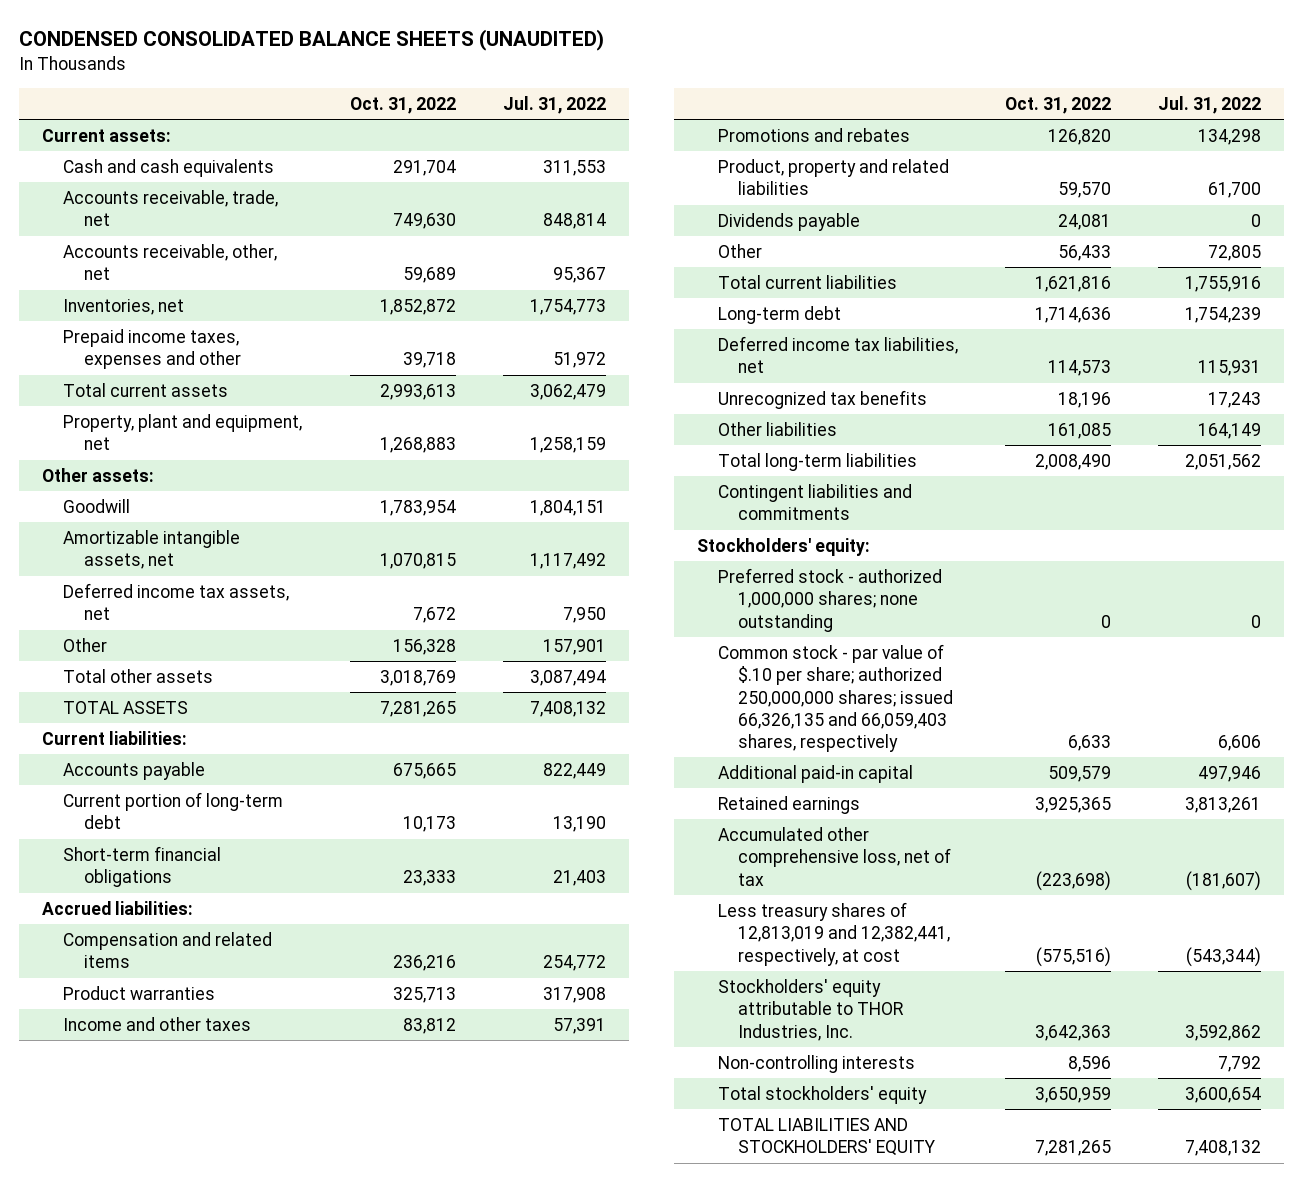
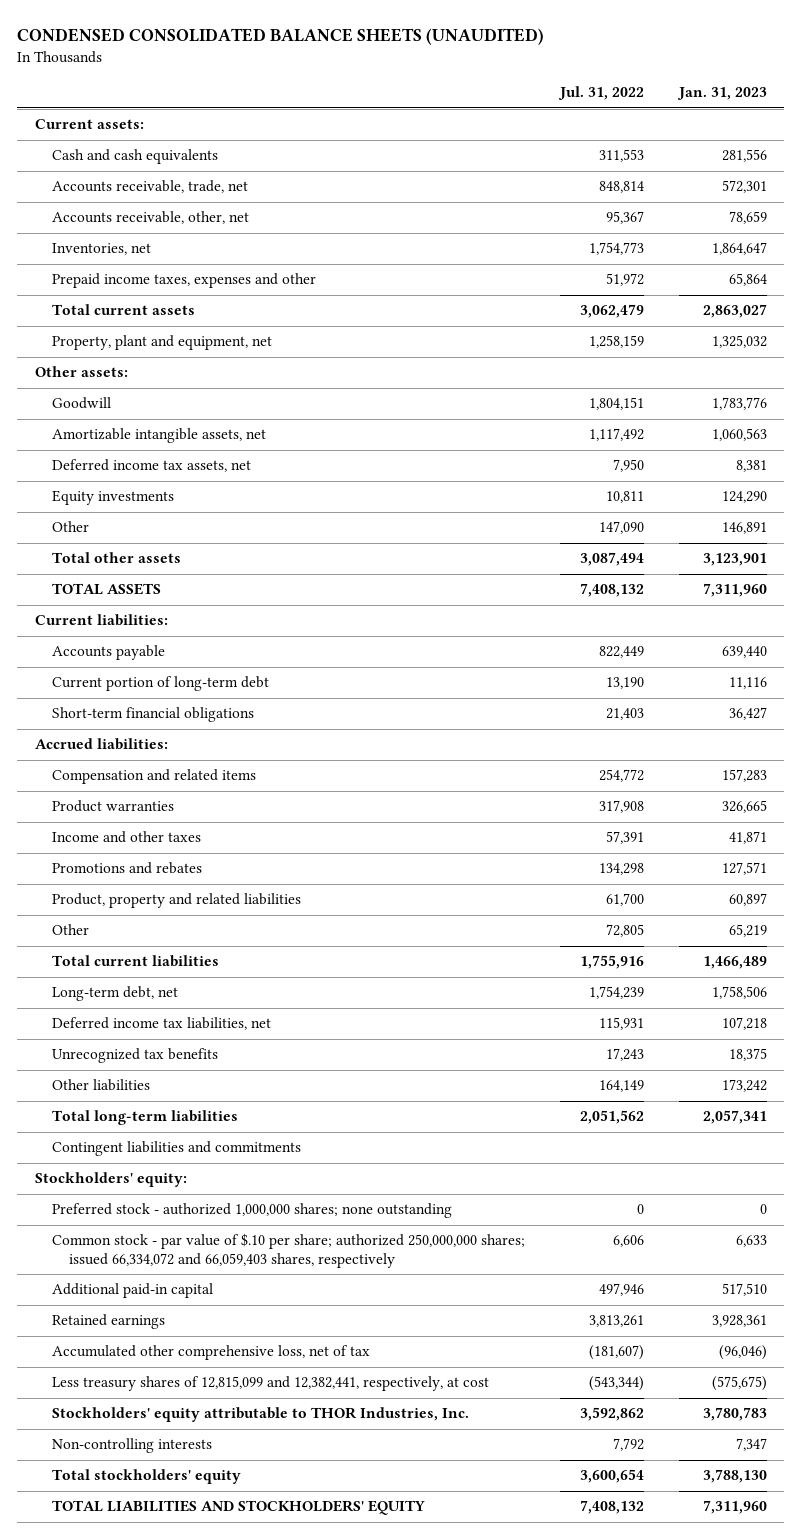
[349,96,456,114] Oct. 31, 2022 -> none
none -> [676,87,767,101] Jan. 31, 2023
none -> [51,490,174,506] Equity investments
[542,638,606,655] 157,901 -> [598,521,644,535] 147,090
[717,212,860,231] Dividends payable -> none
[717,305,841,324] Long-term debt -> [51,986,178,1002] Long-term debt, net
[717,643,954,753] Common stock - par value of $.10 per share; authorized 250,000,000 shares; issued 66,326,135 and 66,059,403 shares, respectively -> [51,1233,525,1268] Common stock - par value of $.10 per share; authorized 250,000,000 shares; issued 66,334,072 and 66,059,403 shares, respectively
[717,901,951,966] Less treasury shares of 12,813,019 and 12,382,441, respectively, at cost -> [51,1376,489,1392] Less treasury shares of 12,815,099 and 12,382,441, respectively, at cost

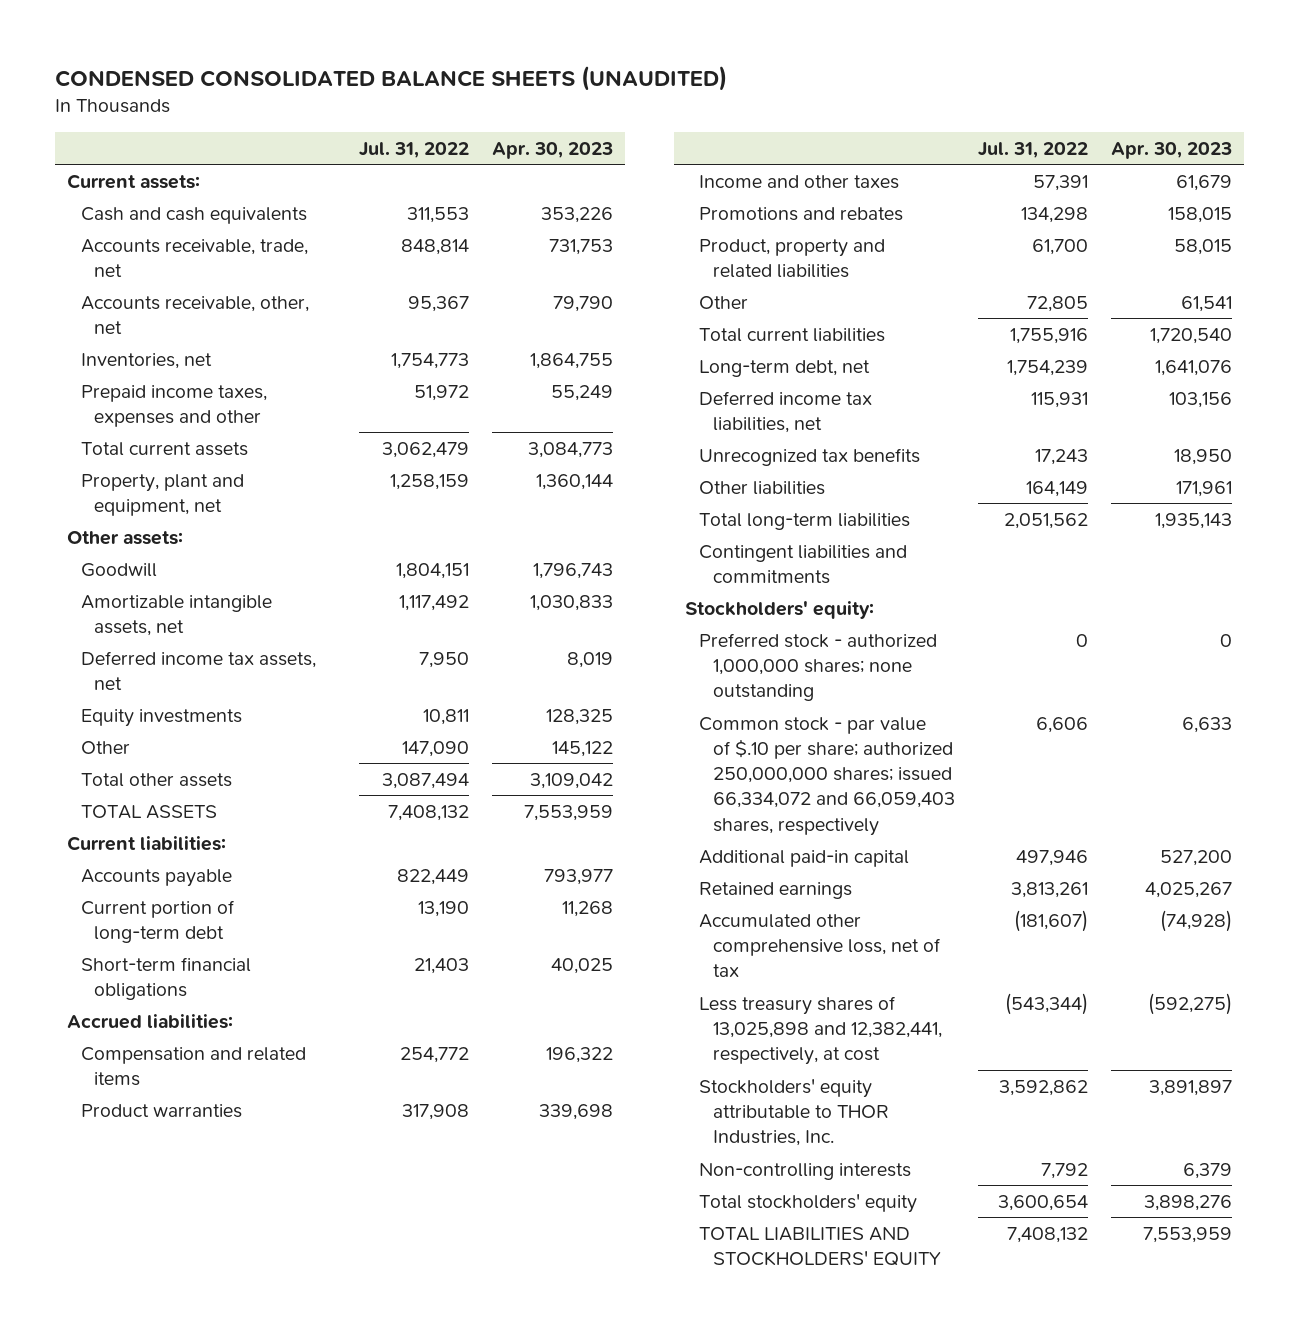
[676,87,767,101] Jan. 31, 2023 -> none
none -> [492,141,614,159] Apr. 30, 2023
[51,1376,489,1392] Less treasury shares of 12,815,099 and 12,382,441, respectively, at cost -> [699,995,943,1066] Less treasury shares of 13,025,898 and 12,382,441, respectively, at cost

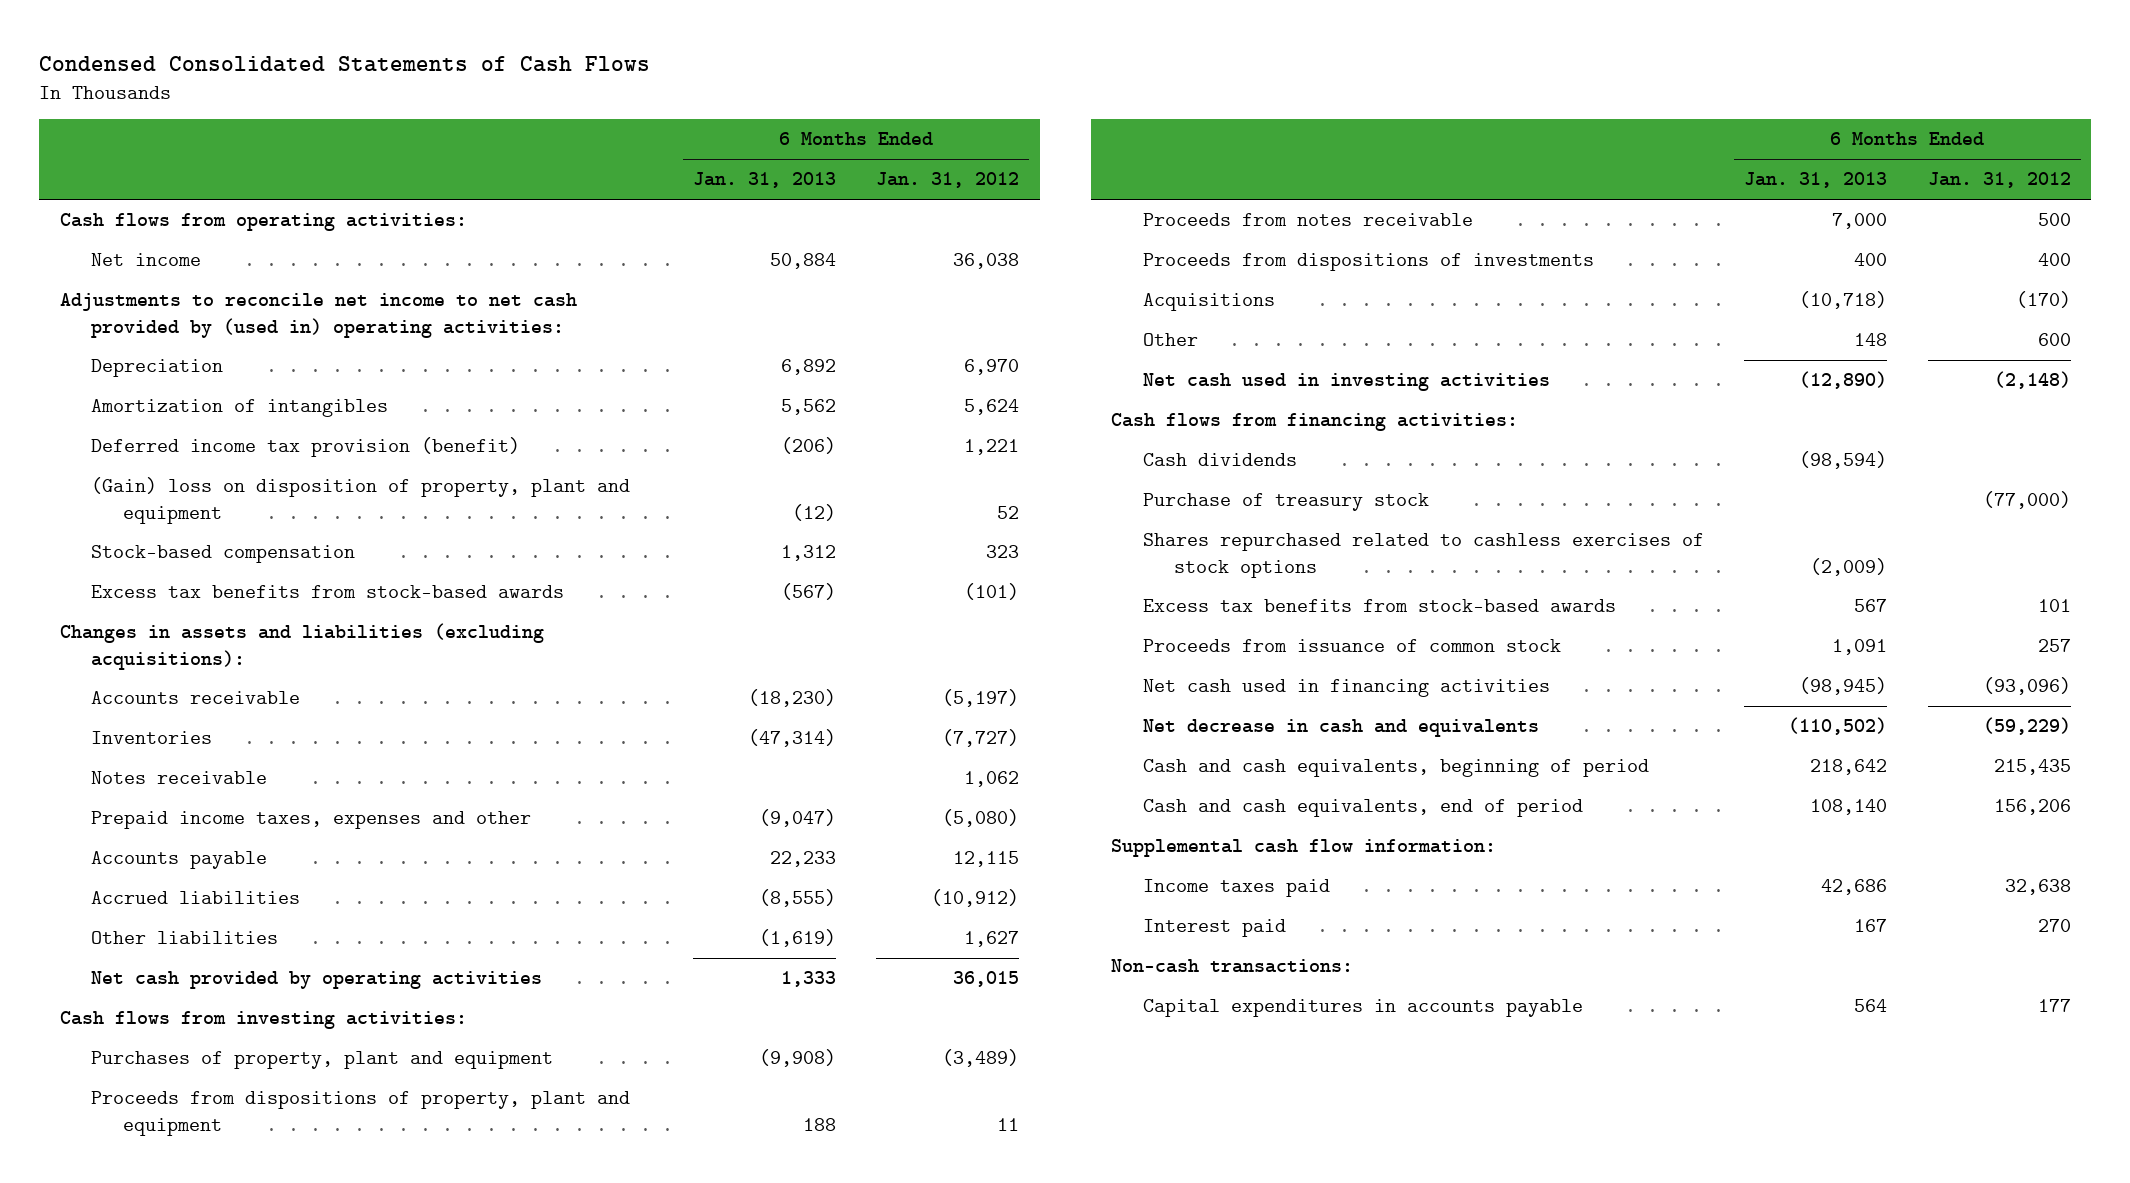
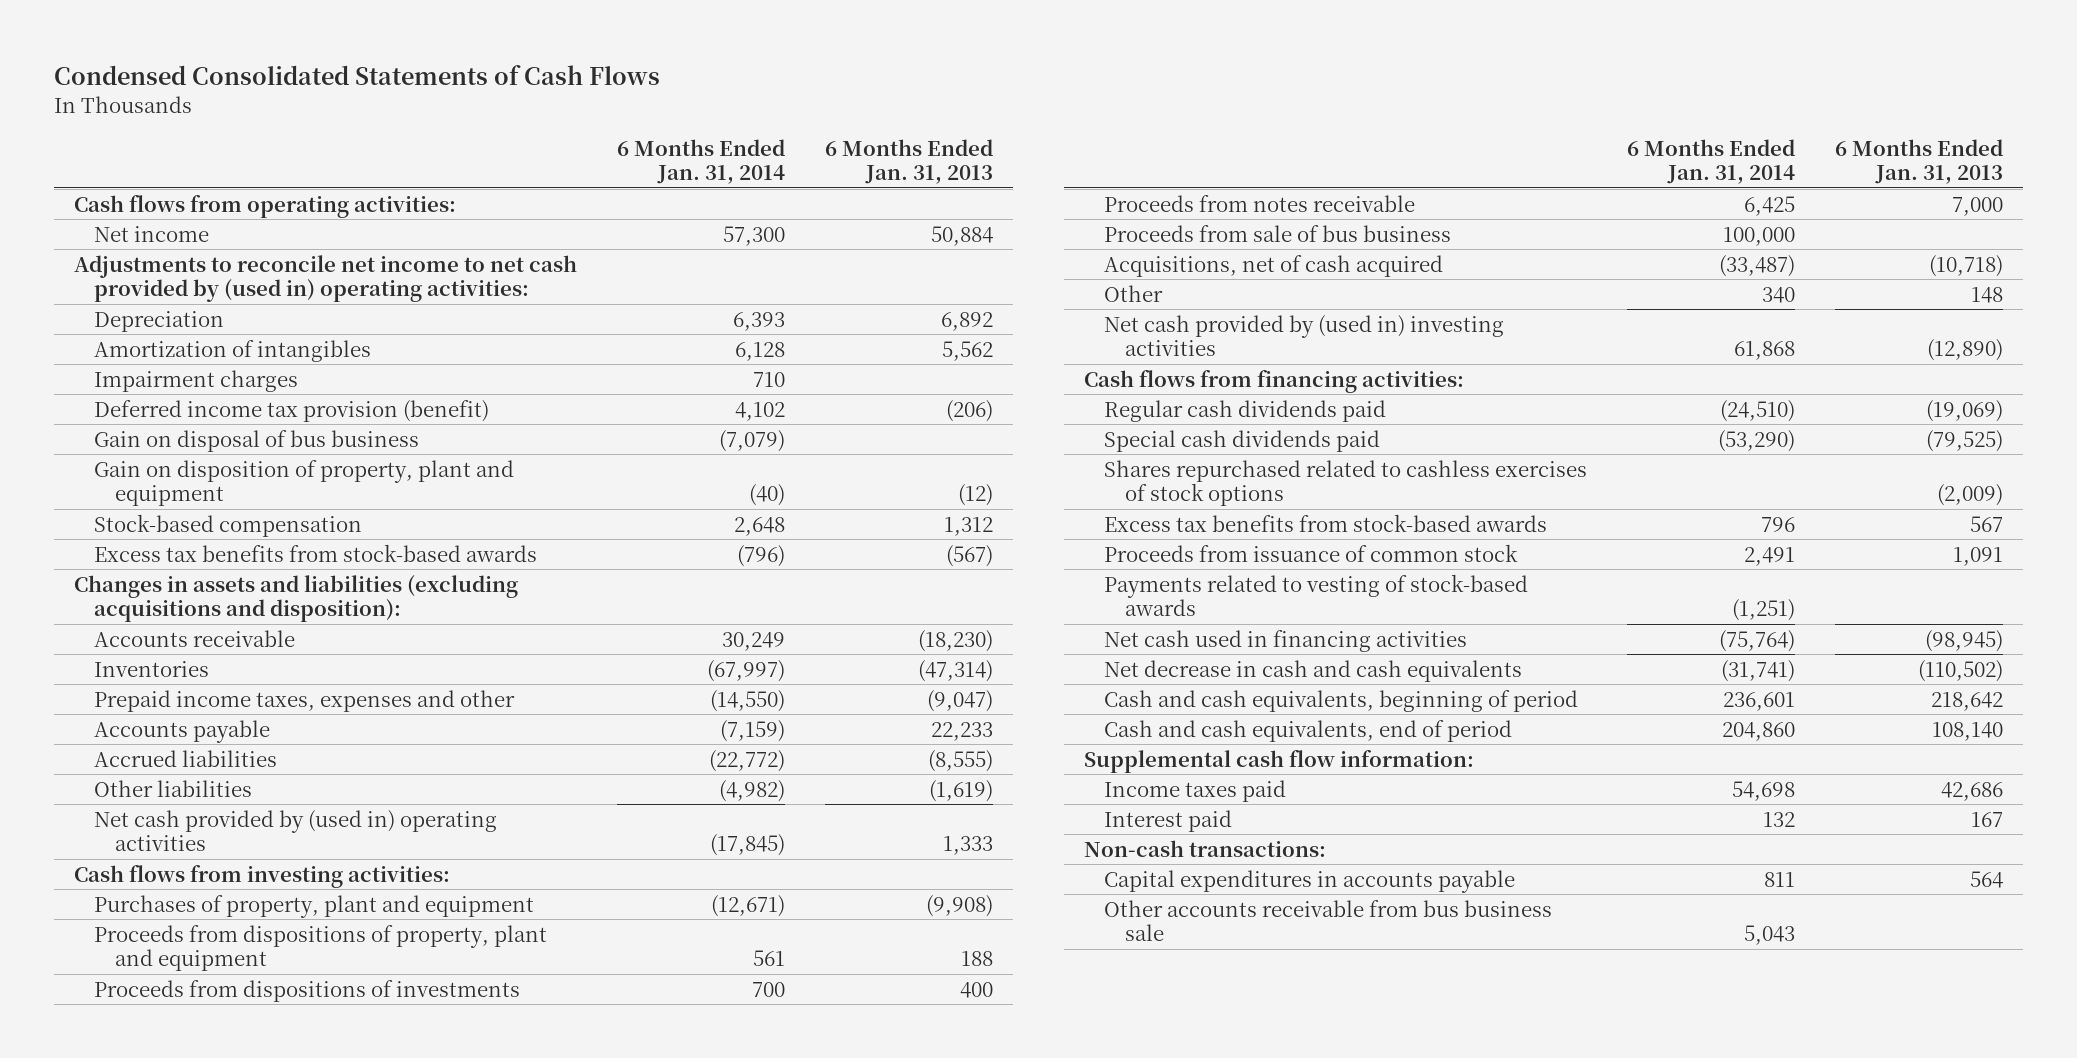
[876,172,1020,189] Jan. 31, 2012 -> none
none -> [617,138,786,185] 6 Months Ended Jan. 31, 2014
none -> [94,369,299,392] Impairment charges
none -> [94,429,420,452] Gain on disposal of bus business
[91,477,631,524] (Gain) loss on disposition of property, plant and equipment -> [94,459,515,506] Gain on disposition of property, plant and equipment
[59,623,544,670] Changes in assets and liabilities (excluding acquisitions): -> [73,574,518,622] Changes in assets and liabilities (excluding acquisitions and disposition):
[91,771,268,785] Notes receivable -> none
[91,971,543,990] Net cash provided by operating activities -> [94,809,498,851] Net cash provided by (used in) operating activities
[1142,213,1473,227] Proceeds from notes receivable -> [1104,194,1416,212] Proceeds from notes receivable
none -> [1104,224,1452,242] Proceeds from sale of bus business
[1142,293,1275,312] Acquisitions -> [1104,254,1444,277] Acquisitions, net of cash acquired
[1142,373,1550,392] Net cash used in investing activities -> [1104,314,1505,356] Net cash provided by (used in) investing activities
[1142,493,1429,512] Purchase of treasury stock -> none
[1142,453,1297,467] Cash dividends -> [1104,399,1387,422] Regular cash dividends paid
[1799,451,1888,470] (98,594) -> [1926,399,2004,422] (19,069)
none -> [1104,429,1381,452] Special cash dividends paid
none -> [1104,573,1529,616] Payments related to vesting of stock-based awards
[1142,719,1539,738] Net decrease in cash and equivalents -> [1104,659,1523,682] Net decrease in cash and cash equivalents
none -> [1104,899,1553,941] Other accounts receivable from bus business sale

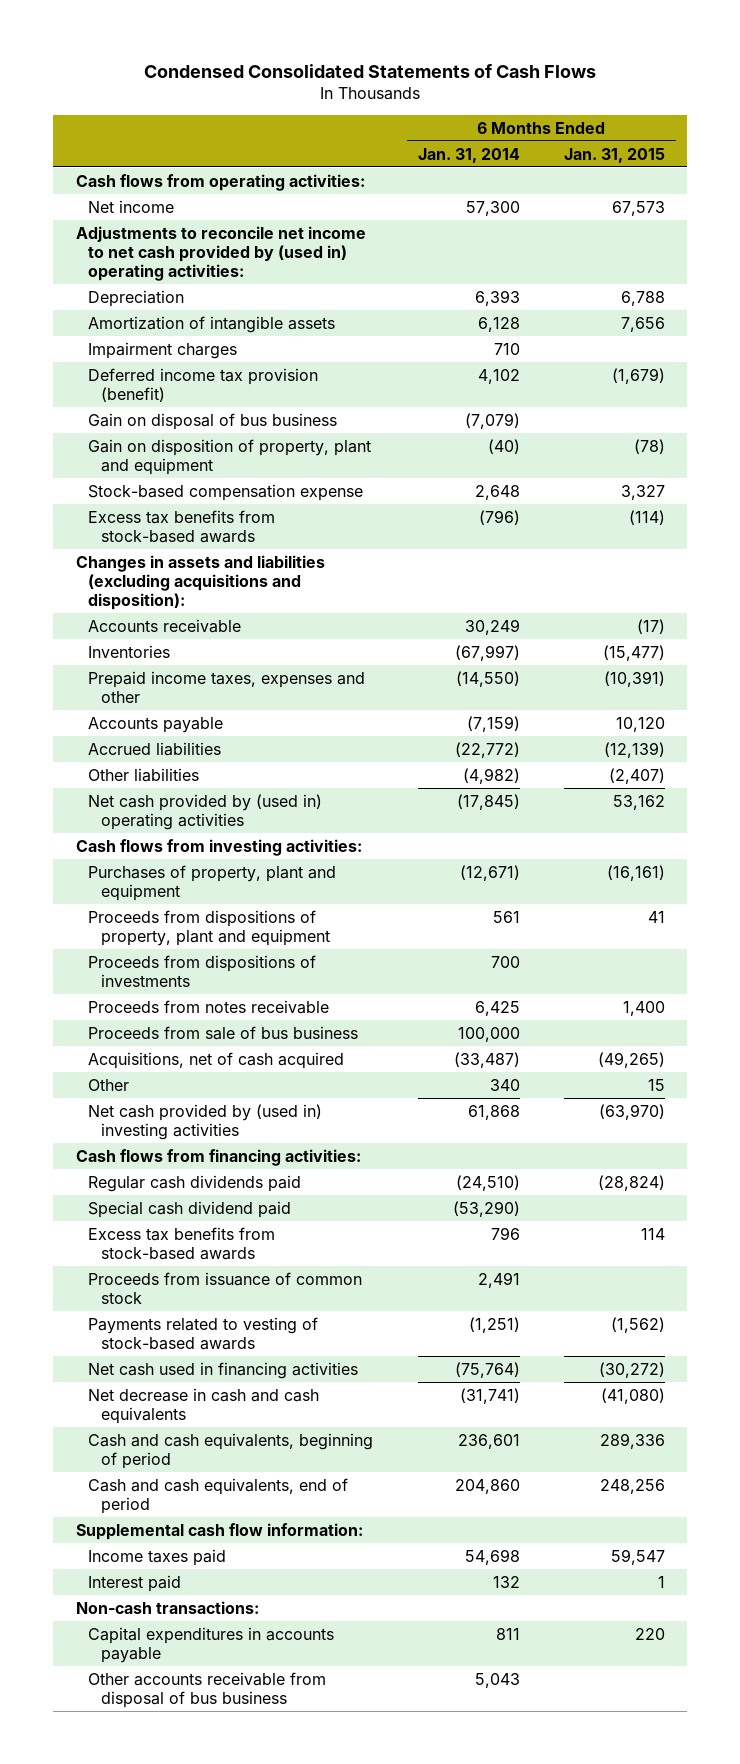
[824,138,993,185] 6 Months Ended Jan. 31, 2013 -> none
none -> [563,147,665,163] Jan. 31, 2015
[94,339,372,362] Amortization of intangibles -> [88,315,336,333] Amortization of intangible assets
[94,513,363,537] Stock-based compensation -> [88,483,364,501] Stock-based compensation expense
[1104,459,1588,506] Shares repurchased related to cashless exercises of stock options -> none
[1104,429,1381,452] Special cash dividends paid -> [88,1200,292,1218] Special cash dividend paid
[1104,899,1553,941] Other accounts receivable from bus business sale -> [88,1671,327,1708] Other accounts receivable from disposal of bus business

